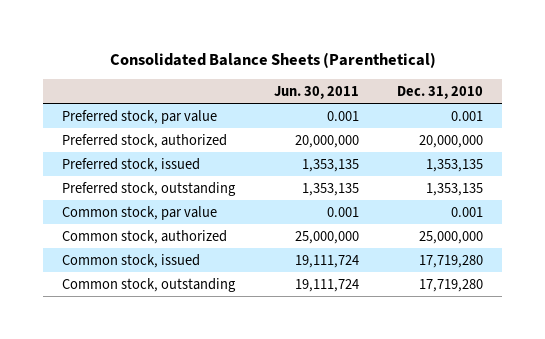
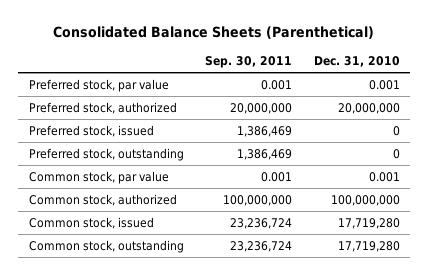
[273,86,359,100] Jun. 30, 2011 -> none
none -> [205,55,293,68] Sep. 30, 2011
[426,158,484,172] 1,353,135 -> [392,126,400,137] 0
[426,182,484,196] 1,353,135 -> [392,149,400,160] 0
[419,230,484,244] 25,000,000 -> [330,195,400,207] 100,000,000

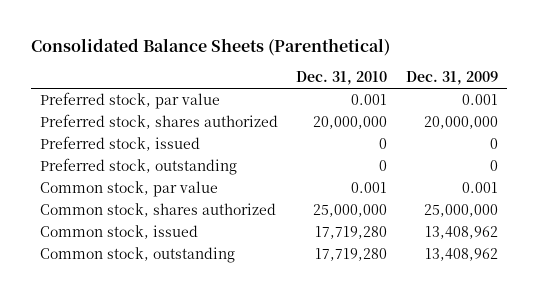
[205,55,293,68] Sep. 30, 2011 -> none
none -> [405,71,498,86] Dec. 31, 2009
[29,102,178,115] Preferred stock, authorized -> [40,114,279,130] Preferred stock, shares authorized
[29,194,178,207] Common stock, authorized -> [40,203,277,218] Common stock, shares authorized
[330,195,400,207] 100,000,000 -> [313,204,388,218] 25,000,000

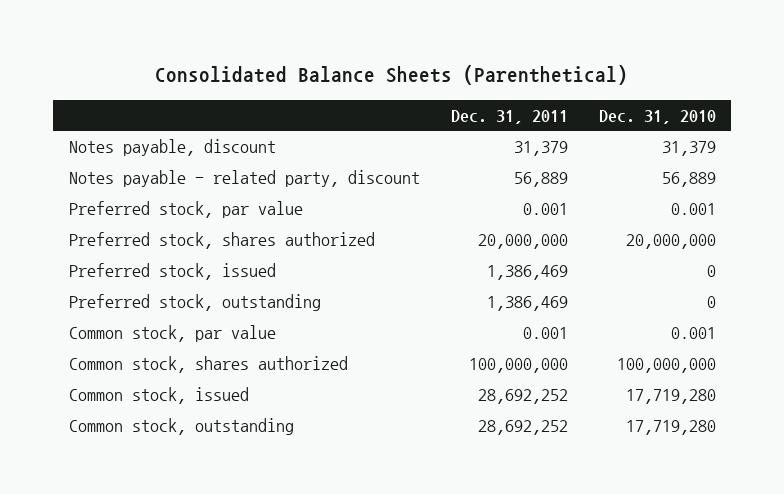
[405,71,498,86] Dec. 31, 2009 -> none
none -> [450,109,568,124] Dec. 31, 2011
none -> [68,139,276,157] Notes payable, discount
none -> [68,170,420,188] Notes payable - related party, discount
[313,204,388,218] 25,000,000 -> [616,358,716,374] 100,000,000

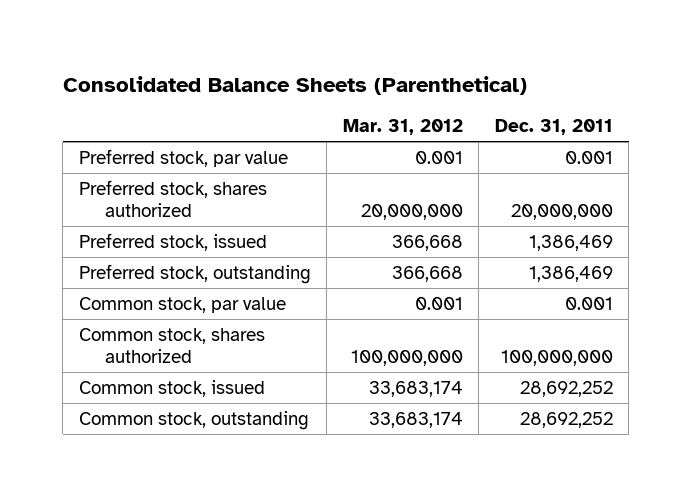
[598,109,716,124] Dec. 31, 2010 -> none
none -> [342,119,463,136] Mar. 31, 2012
[68,139,276,157] Notes payable, discount -> none
[68,170,420,188] Notes payable - related party, discount -> none

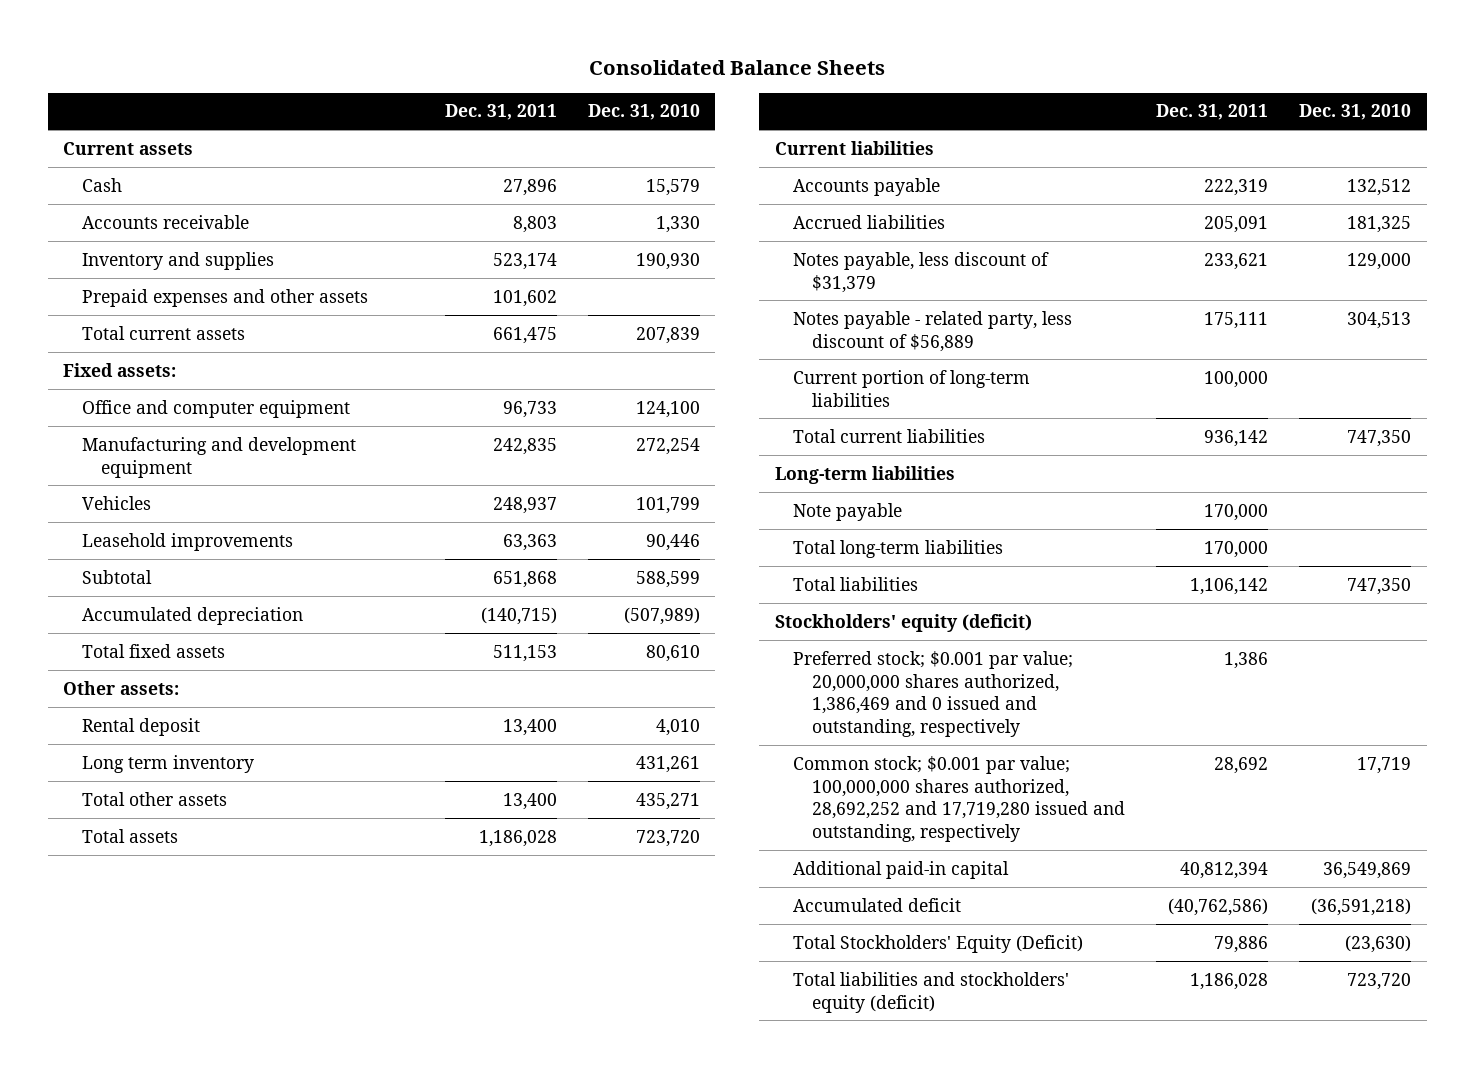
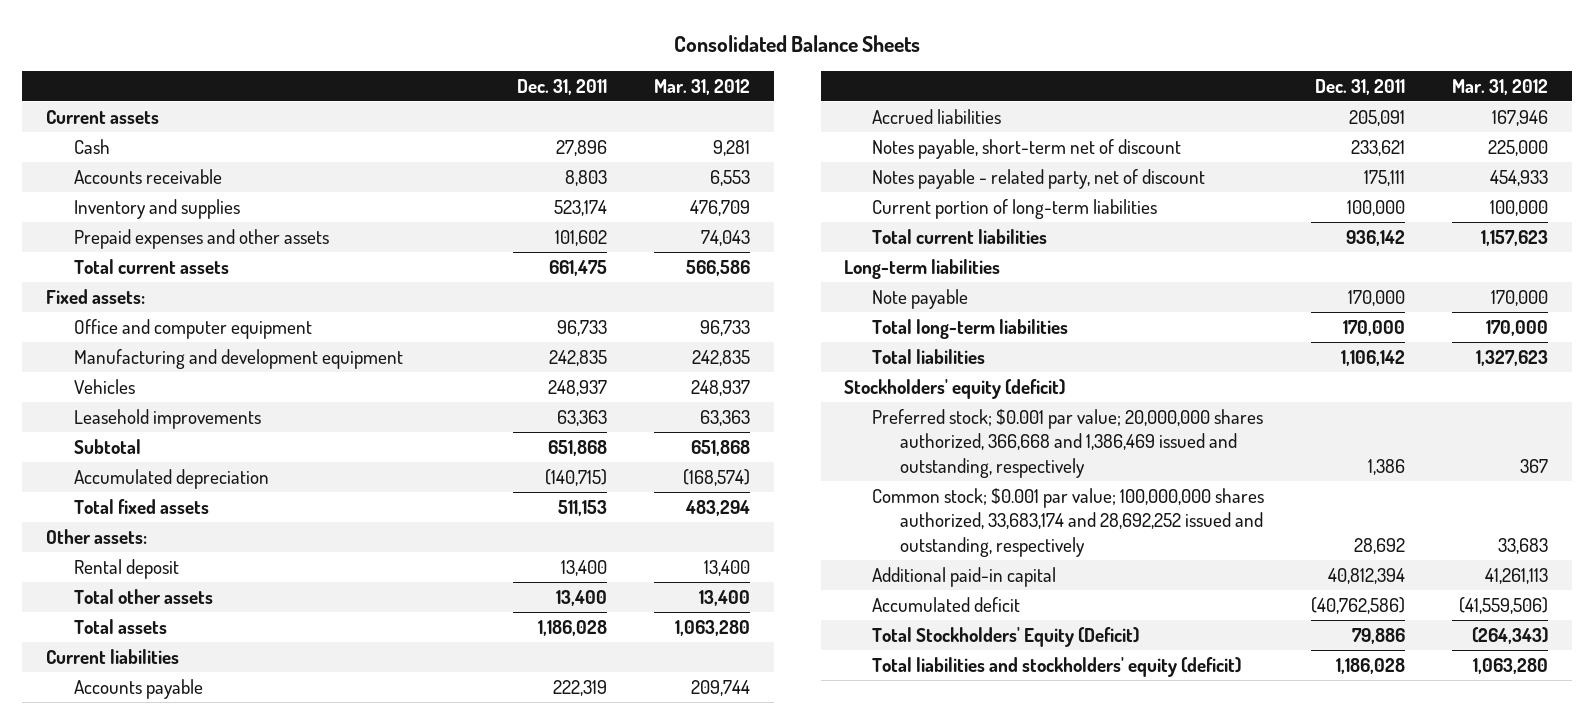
[587,104,700,121] Dec. 31, 2010 -> none
none -> [653,78,750,95] Mar. 31, 2012
[81,754,254,773] Long term inventory -> none
[793,251,1050,293] Notes payable, less discount of $31,379 -> [872,139,1182,160] Notes payable, short-term net of discount
[793,310,1073,352] Notes payable - related party, less discount of $56,889 -> [872,169,1206,190] Notes payable - related party, net of discount
[793,650,1074,738] Preferred stock; $0.001 par value; 20,000,000 shares authorized, 1,386,469 and 0 issued and outstanding, respectively -> [872,409,1264,478] Preferred stock; $0.001 par value; 20,000,000 shares authorized, 366,668 and 1,386,469 issued and outstanding, respectively
[793,755,1126,843] Common stock; $0.001 par value; 100,000,000 shares authorized, 28,692,252 and 17,719,280 issued and outstanding, respectively -> [872,488,1265,557] Common stock; $0.001 par value; 100,000,000 shares authorized, 33,683,174 and 28,692,252 issued and outstanding, respectively

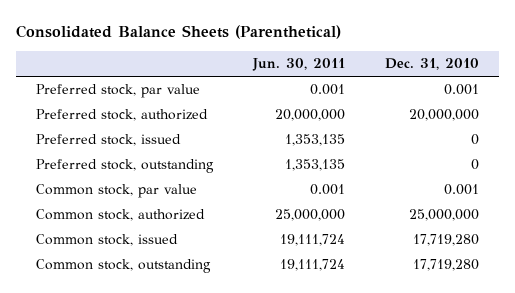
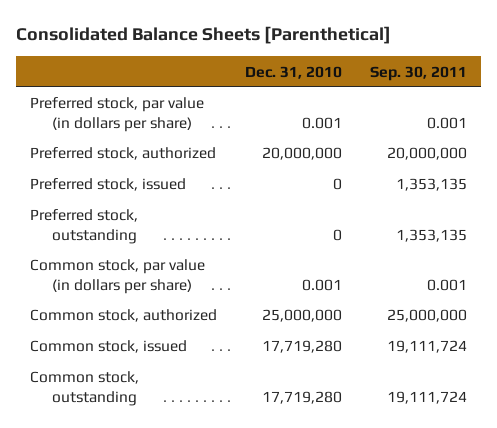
[15,25,341,40] Consolidated Balance Sheets (Parenthetical) -> [16,26,392,45] Consolidated Balance Sheets [Parenthetical]
[251,58,345,72] Jun. 30, 2011 -> none
none -> [370,65,468,81] Sep. 30, 2011
[35,84,200,99] Preferred stock, par value -> [30,97,205,132] Preferred stock, par value (in dollars per share)
[35,184,197,199] Common stock, par value -> [30,259,206,294] Common stock, par value (in dollars per share)

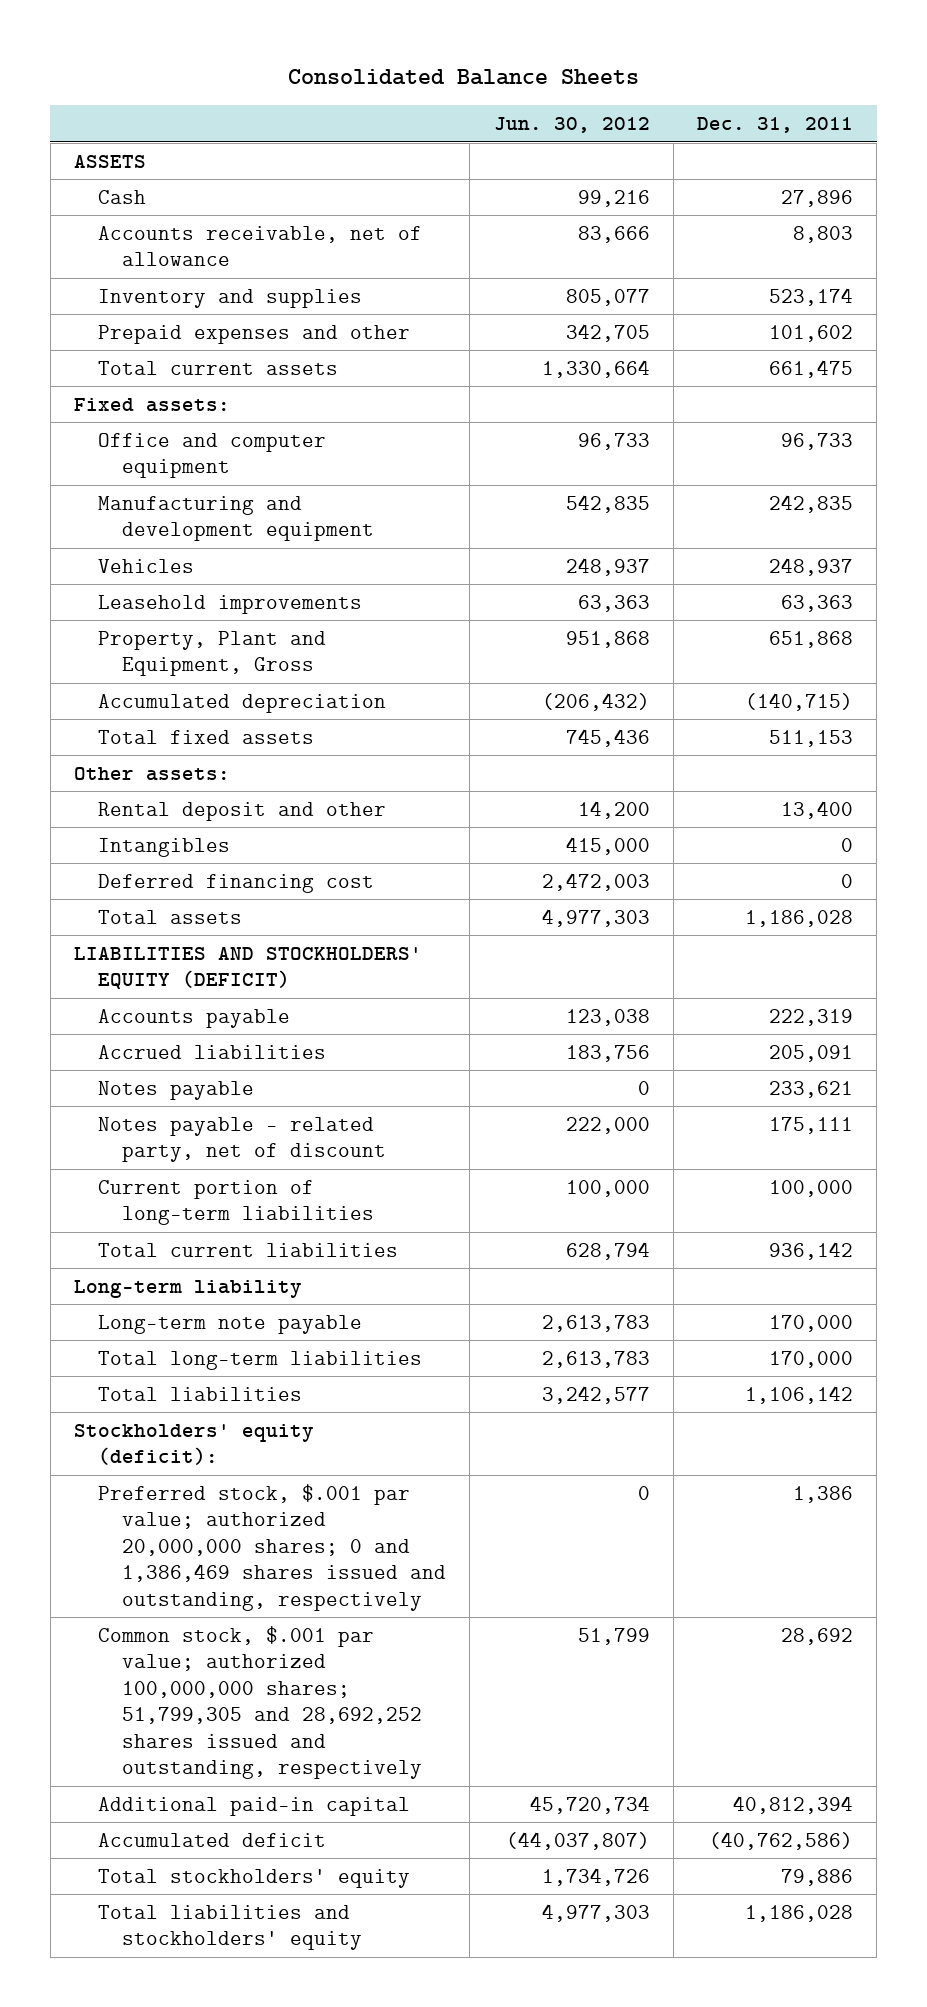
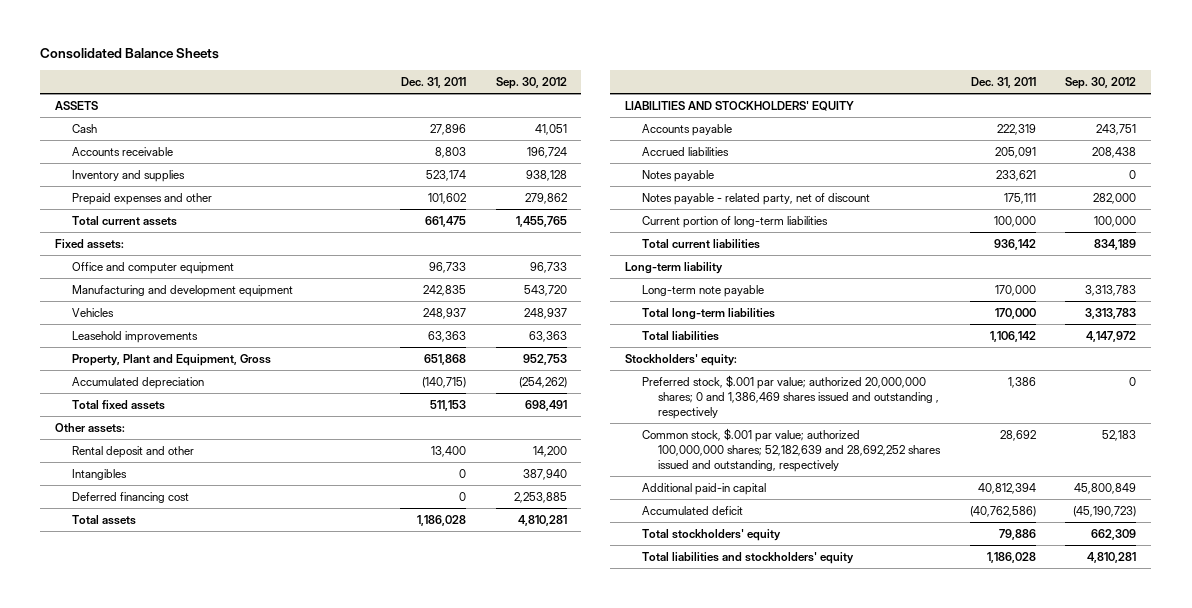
[493,117,650,134] Jun. 30, 2012 -> none
none -> [495,76,567,89] Sep. 30, 2012
[98,225,423,267] Accounts receivable, net of allowance -> [71,146,173,156] Accounts receivable
[74,946,423,990] LIABILITIES AND STOCKHOLDERS' EQUITY (DEFICIT) -> [625,100,855,111] LIABILITIES AND STOCKHOLDERS' EQUITY
[74,1423,315,1466] Stockholders' equity (deficit): -> [625,353,738,366] Stockholders' equity:
[98,1483,447,1611] Preferred stock, $.001 par value; authorized 20,000,000 shares; 0 and 1,386,469 shares issued and outstanding, respectively -> [641,374,939,419] Preferred stock, $.001 par value; authorized 20,000,000 shares; 0 and 1,386,469 shares issued and outstanding , respectively
[98,1625,423,1780] Common stock, $.001 par value; authorized 100,000,000 shares; 51,799,305 and 28,692,252 shares issued and outstanding, respectively -> [641,427,941,472] Common stock, $.001 par value; authorized 100,000,000 shares; 52,182,639 and 28,692,252 shares issued and outstanding, respectively

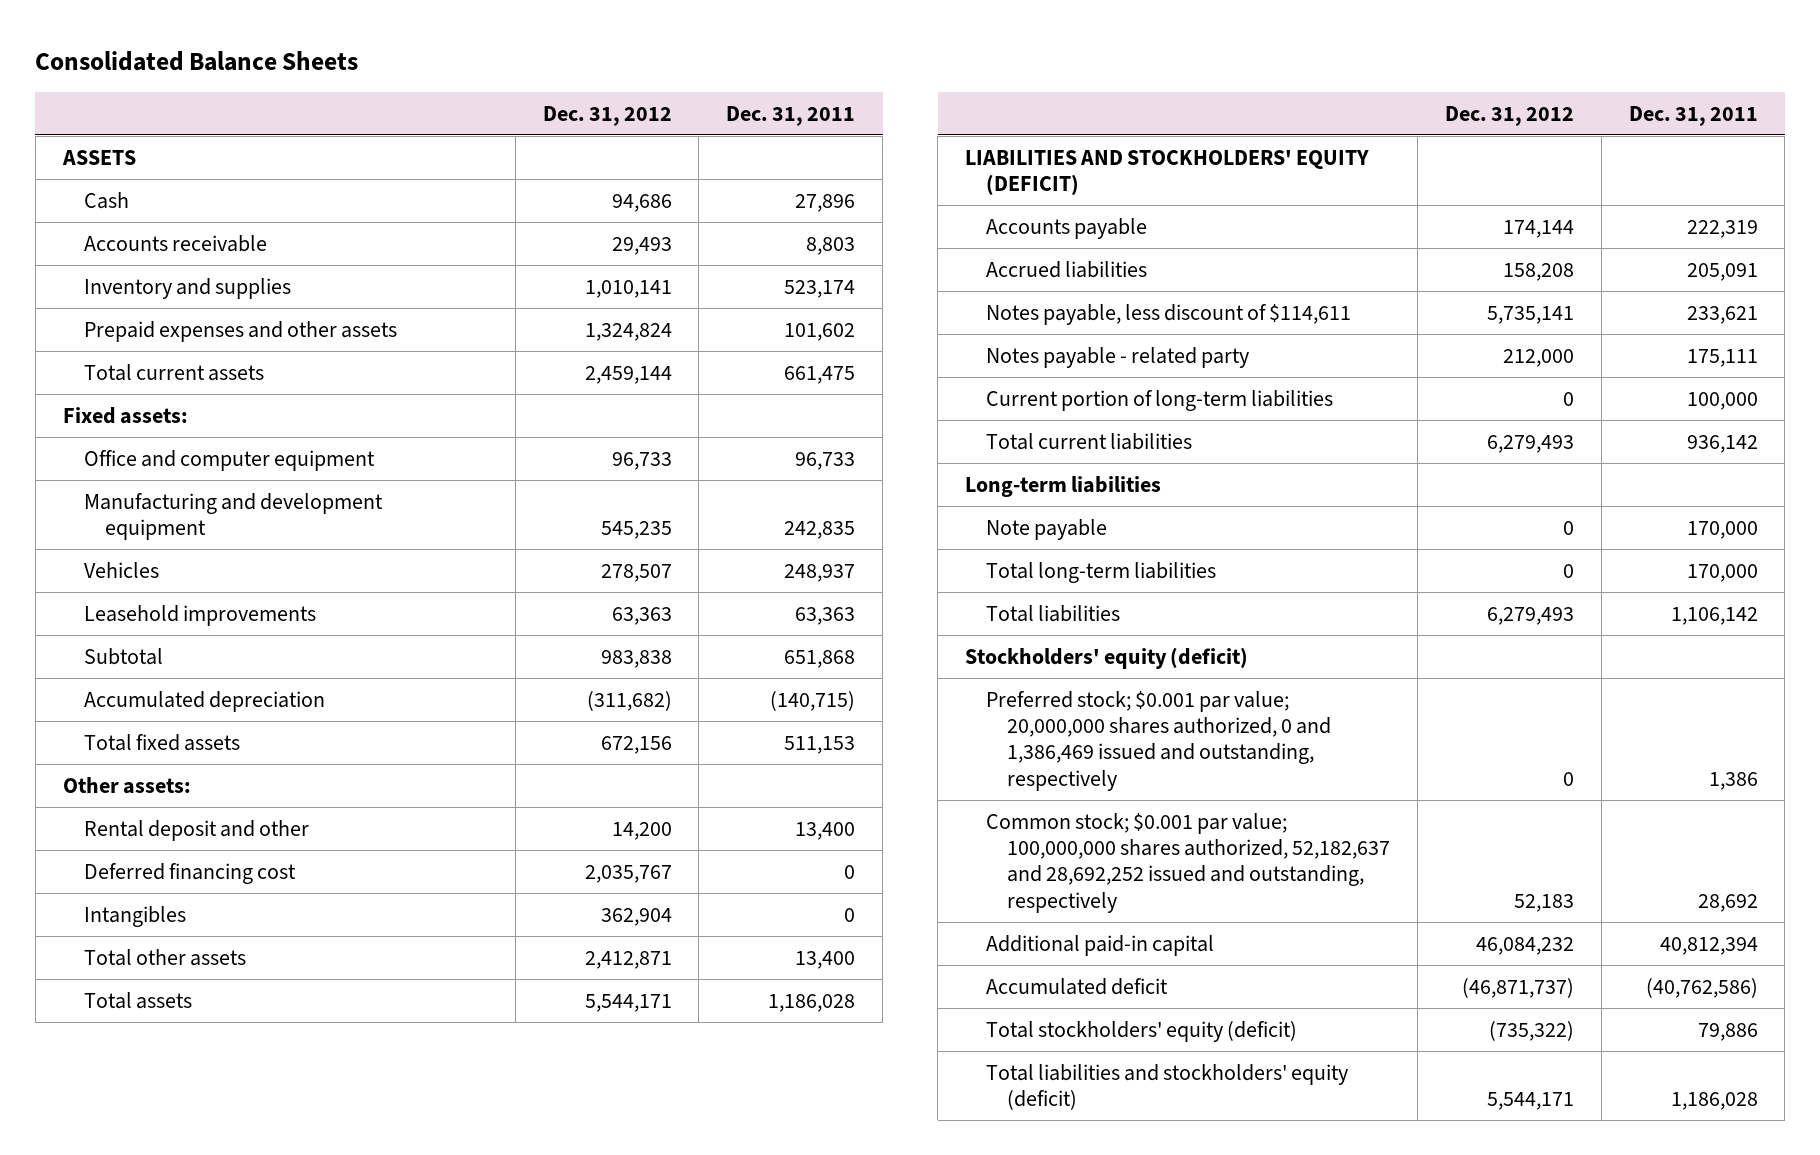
[495,76,567,89] Sep. 30, 2012 -> none
none -> [542,105,672,126] Dec. 31, 2012
[71,192,212,205] Prepaid expenses and other -> [83,320,397,342] Prepaid expenses and other assets
[71,353,271,366] Property, Plant and Equipment, Gross -> [83,647,163,665] Subtotal
[71,468,127,480] Intangibles -> [83,905,186,927] Intangibles
none -> [83,948,246,966] Total other assets
[625,100,855,111] LIABILITIES AND STOCKHOLDERS' EQUITY -> [965,149,1370,196] LIABILITIES AND STOCKHOLDERS' EQUITY (DEFICIT)
[641,169,714,182] Notes payable -> [986,303,1352,325] Notes payable, less discount of $114,611
[641,192,870,205] Notes payable - related party, net of discount -> [986,346,1250,368] Notes payable - related party
[625,261,724,274] Long-term liability -> [965,475,1162,497] Long-term liabilities
[641,284,764,297] Long-term note payable -> [986,518,1108,540] Note payable
[625,353,738,366] Stockholders' equity: -> [965,646,1249,669] Stockholders' equity (deficit)
[641,374,939,419] Preferred stock, $.001 par value; authorized 20,000,000 shares; 0 and 1,386,469 shares issued and outstanding , respectively -> [986,690,1332,791] Preferred stock; $0.001 par value; 20,000,000 shares authorized, 0 and 1,386,469 issued and outstanding, respectively
[641,427,941,472] Common stock, $.001 par value; authorized 100,000,000 shares; 52,182,639 and 28,692,252 shares issued and outstanding, respectively -> [986,812,1391,913] Common stock; $0.001 par value; 100,000,000 shares authorized, 52,182,637 and 28,692,252 issued and outstanding, respectively
[641,528,781,541] Total stockholders' equity -> [986,1020,1298,1042] Total stockholders' equity (deficit)
[641,551,854,564] Total liabilities and stockholders' equity -> [986,1063,1349,1111] Total liabilities and stockholders' equity (deficit)

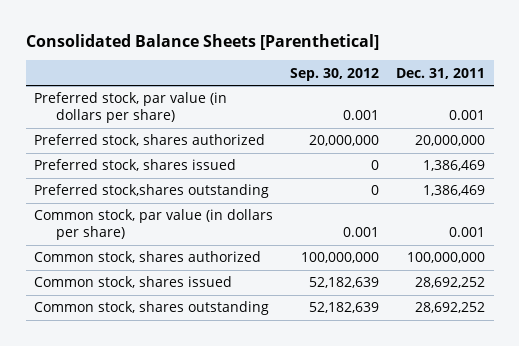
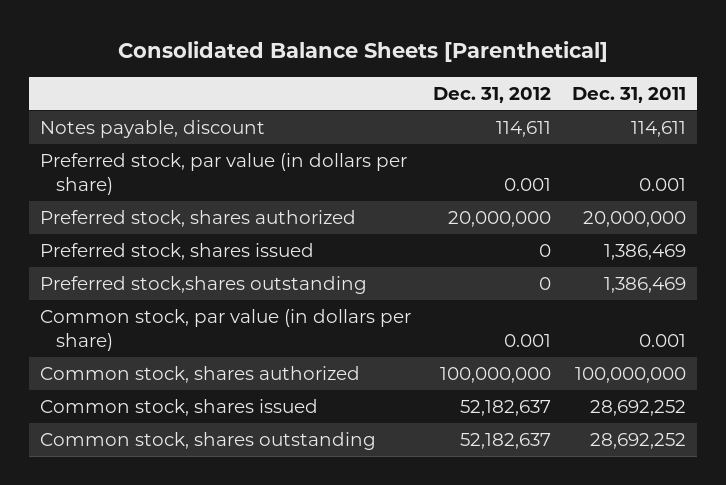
[290,67,380,81] Sep. 30, 2012 -> none
none -> [432,86,551,103] Dec. 31, 2012
none -> [40,119,266,138] Notes payable, discount

